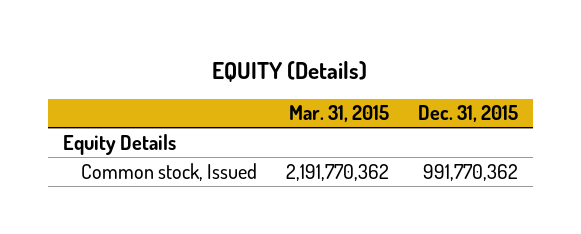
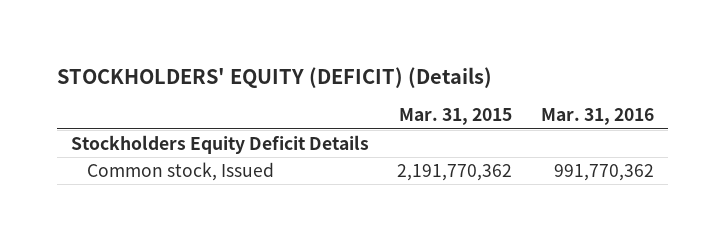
[212,60,368,82] EQUITY (Details) -> [56,66,492,88] STOCKHOLDERS' EQUITY (DEFICIT) (Details)
[418,105,519,123] Dec. 31, 2015 -> none
none -> [540,108,654,126] Mar. 31, 2016
[62,133,176,155] Equity Details -> [70,135,369,155] Stockholders Equity Deficit Details

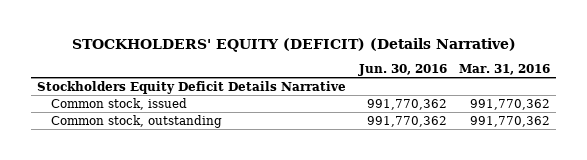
[56,66,492,88] STOCKHOLDERS' EQUITY (DEFICIT) (Details) -> [71,37,516,52] STOCKHOLDERS' EQUITY (DEFICIT) (Details Narrative)
[399,108,513,126] Mar. 31, 2015 -> none
none -> [357,63,447,76] Jun. 30, 2016
[70,135,369,155] Stockholders Equity Deficit Details -> [37,80,347,94] Stockholders Equity Deficit Details Narrative
[86,162,274,182] Common stock, Issued -> [51,97,188,110] Common stock, issued
none -> [51,114,223,128] Common stock, outstanding

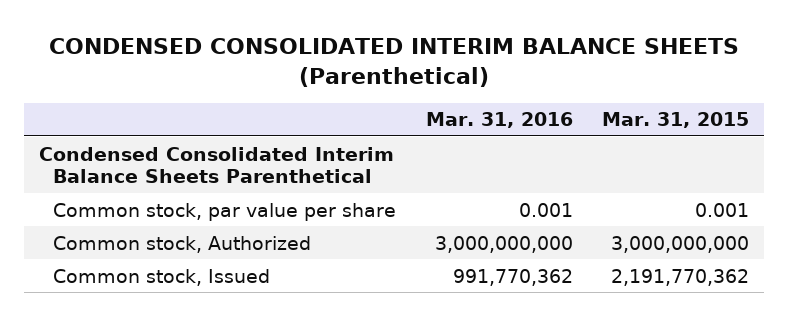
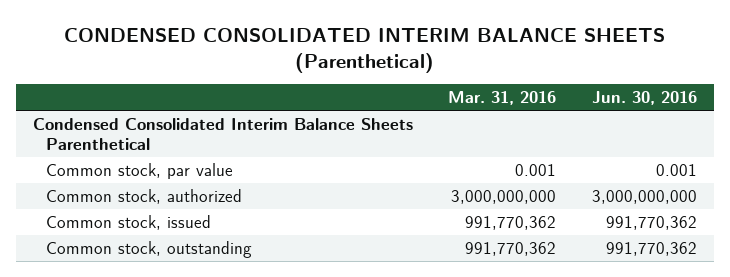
[602,112,750,129] Mar. 31, 2015 -> none
none -> [591,91,697,106] Jun. 30, 2016
[53,202,397,221] Common stock, par value per share -> [46,162,234,179] Common stock, par value
[53,235,312,253] Common stock, Authorized -> [46,188,243,204] Common stock, authorized
[53,268,271,286] Common stock, Issued -> [46,214,212,230] Common stock, issued
none -> [46,240,253,258] Common stock, outstanding

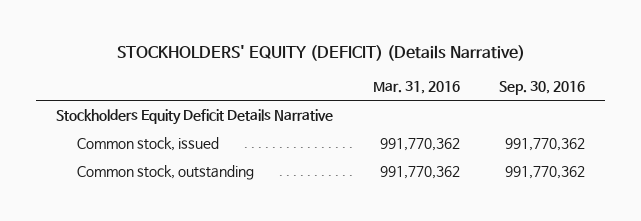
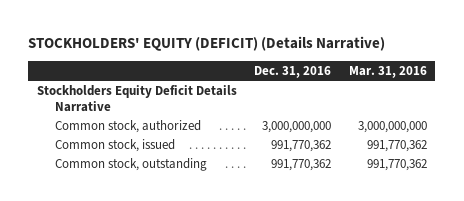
[499,81,586,96] Sep. 30, 2016 -> none
none -> [254,66,332,79] Dec. 31, 2016
none -> [55,119,202,133] Common stock, authorized

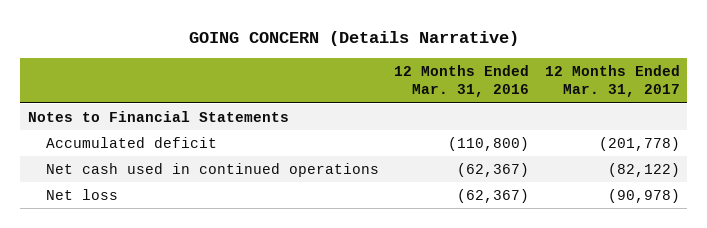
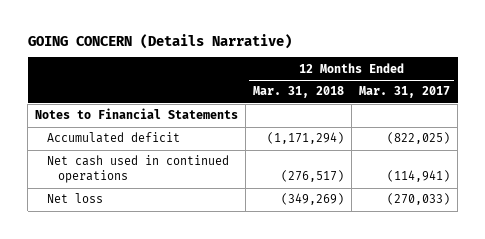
[394,64,530,98] 12 Months Ended Mar. 31, 2016 -> none
none -> [253,86,345,99] Mar. 31, 2018
[598,136,680,151] (201,778) -> [387,132,451,145] (822,025)
[607,162,680,177] (82,122) -> [387,170,451,183] (114,941)
[607,188,680,203] (90,978) -> [387,193,451,206] (270,033)

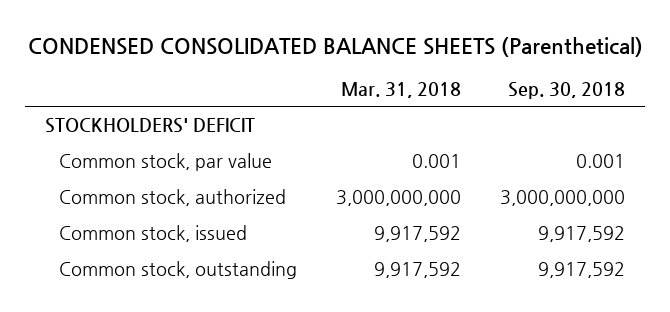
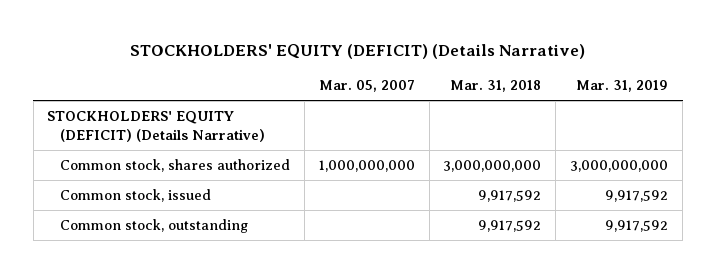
[27,36,643,57] CONDENSED CONSOLIDATED BALANCE SHEETS (Parenthetical) -> [129,43,585,59] STOCKHOLDERS' EQUITY (DEFICIT) (Details Narrative)
[508,81,626,99] Sep. 30, 2018 -> none
none -> [318,80,415,93] Mar. 05, 2007
none -> [576,80,669,93] Mar. 31, 2019
[44,118,255,134] STOCKHOLDERS' DEFICIT -> none
[59,153,273,172] Common stock, par value -> none
none -> [47,111,265,142] STOCKHOLDERS' EQUITY (DEFICIT) (Details Narrative)
[59,189,287,207] Common stock, authorized -> [59,159,290,173] Common stock, shares authorized

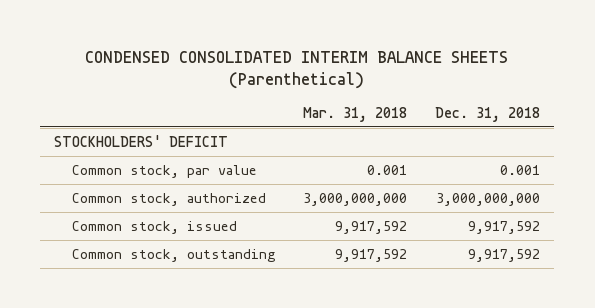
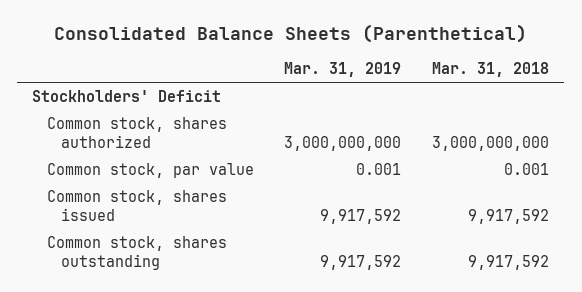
[85,50,509,89] CONDENSED CONSOLIDATED INTERIM BALANCE SHEETS (Parenthetical) -> [53,24,527,44] Consolidated Balance Sheets (Parenthetical)
[435,106,541,122] Dec. 31, 2018 -> none
none -> [284,62,402,78] Mar. 31, 2019
[54,134,229,147] STOCKHOLDERS' DEFICIT -> [32,89,222,102] Stockholders' Deficit
none -> [46,116,227,149] Common stock, shares authorized
[71,192,266,206] Common stock, authorized -> none
[71,220,237,234] Common stock, issued -> [46,189,227,222] Common stock, shares issued
[71,248,276,262] Common stock, outstanding -> [46,235,227,271] Common stock, shares outstanding

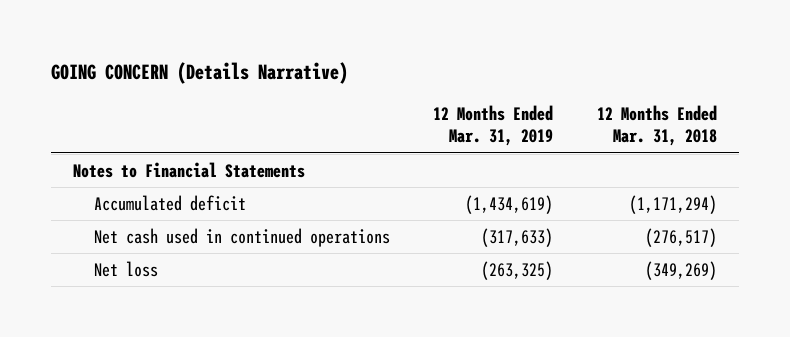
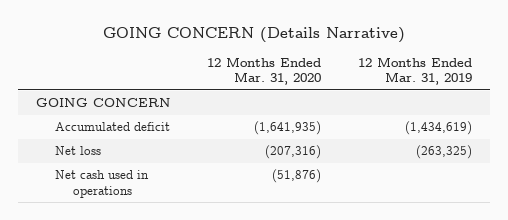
[597,104,718,147] 12 Months Ended Mar. 31, 2018 -> none
none -> [207,56,322,86] 12 Months Ended Mar. 31, 2020
[73,161,306,178] Notes to Financial Statements -> none
none -> [36,98,172,108] GOING CONCERN
[93,227,390,247] Net cash used in continued operations -> none
none -> [54,170,149,198] Net cash used in operations

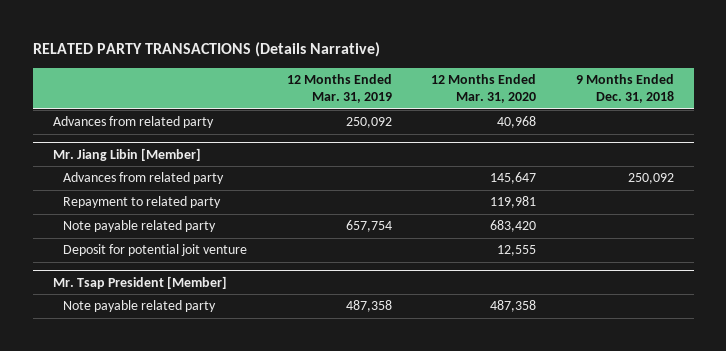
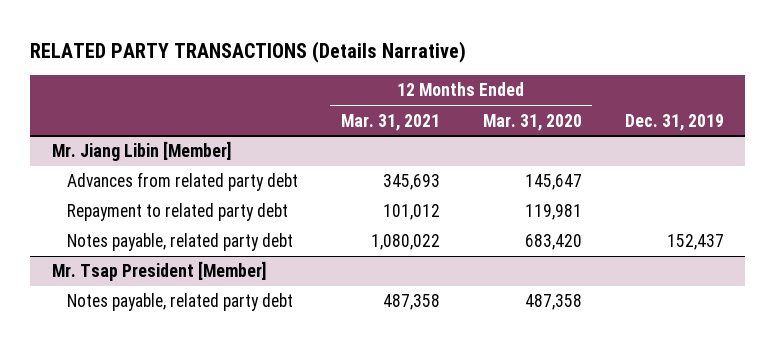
[286,74,392,104] 12 Months Ended Mar. 31, 2019 -> none
[575,74,674,104] 9 Months Ended Dec. 31, 2018 -> none
none -> [340,113,440,131] Mar. 31, 2021
none -> [624,113,724,131] Dec. 31, 2019
[52,116,214,129] Advances from related party -> none
[63,244,248,257] Deposit for potential joit venture -> none
[63,172,225,185] Advances from related party -> [66,172,298,192] Advances from related party debt
[63,196,222,209] Repayment to related party -> [66,203,288,222] Repayment to related party debt
[63,220,217,233] Note payable related party -> [66,233,293,252] Notes payable, related party debt
[63,300,217,313] Note payable related party -> [66,293,293,312] Notes payable, related party debt

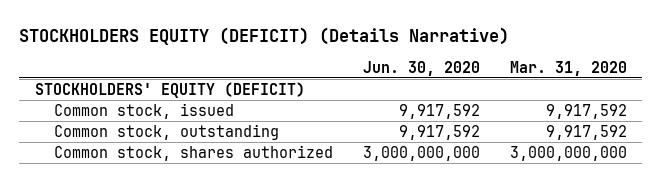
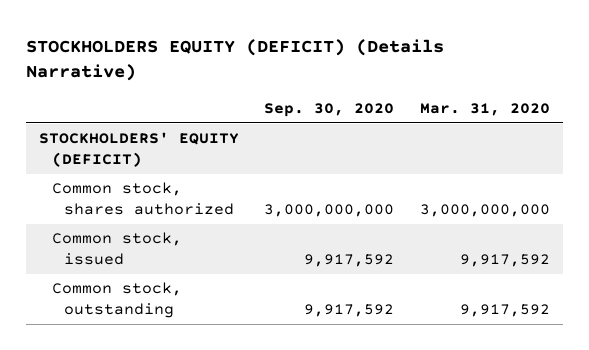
[362,60,480,76] Jun. 30, 2020 -> none
none -> [264,103,395,118] Sep. 30, 2020
[53,144,333,161] Common stock, shares authorized -> [51,182,235,216] Common stock, shares authorized

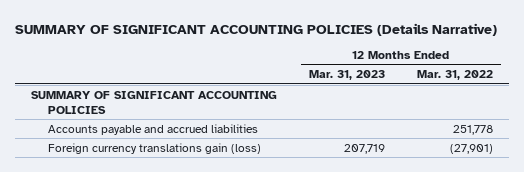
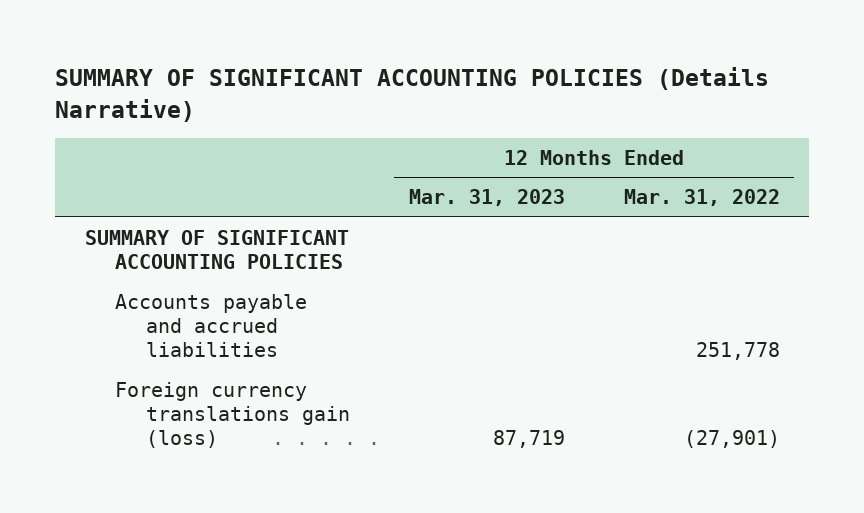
[343,143,385,154] 207,719 -> [492,430,565,449] 87,719

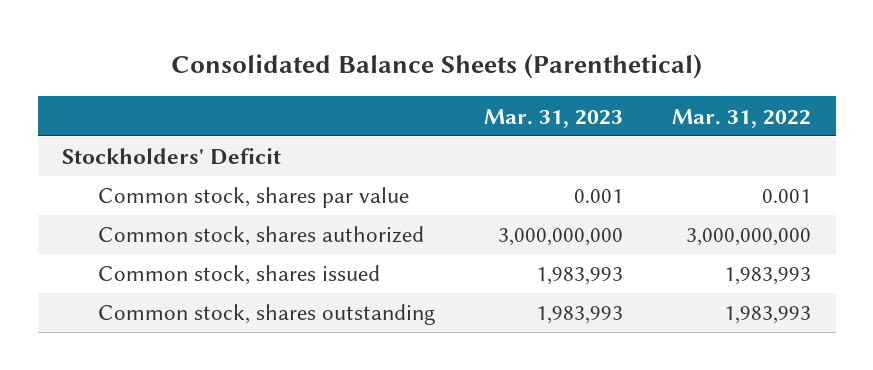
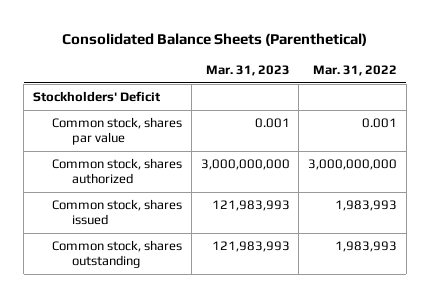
[536,267,624,286] 1,983,993 -> [211,200,290,212] 121,983,993
[536,306,624,325] 1,983,993 -> [211,241,290,253] 121,983,993

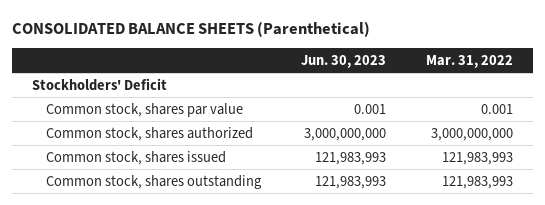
[62,33,368,47] Consolidated Balance Sheets (Parenthetical) -> [11,20,370,37] CONSOLIDATED BALANCE SHEETS (Parenthetical)
[205,65,290,77] Mar. 31, 2023 -> none
none -> [300,55,386,69] Jun. 30, 2023
[335,200,398,212] 1,983,993 -> [441,151,513,165] 121,983,993
[335,241,398,253] 1,983,993 -> [441,175,513,189] 121,983,993

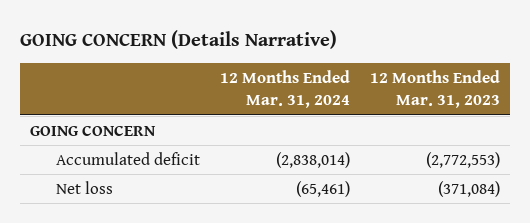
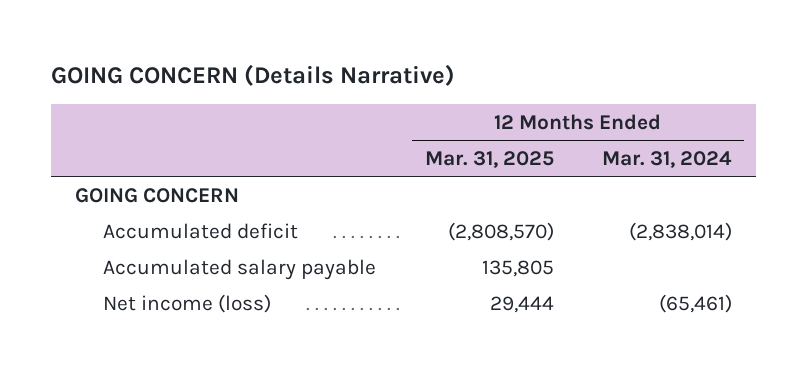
[369,70,500,109] 12 Months Ended Mar. 31, 2023 -> none
none -> [424,150,554,168] Mar. 31, 2025
none -> [102,258,376,280] Accumulated salary payable
[55,180,113,194] Net loss -> [102,293,271,313] Net income (loss)

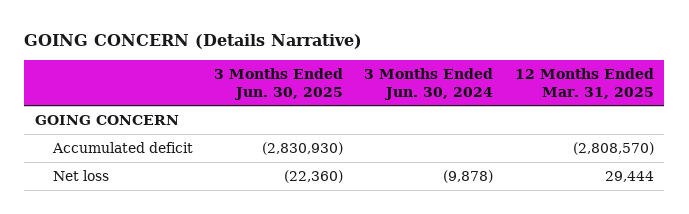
[602,150,733,168] Mar. 31, 2024 -> none
none -> [214,67,344,100] 3 Months Ended Jun. 30, 2025
none -> [364,67,494,100] 3 Months Ended Jun. 30, 2024
[102,258,376,280] Accumulated salary payable -> none
[102,293,271,313] Net income (loss) -> [52,170,109,182] Net loss

